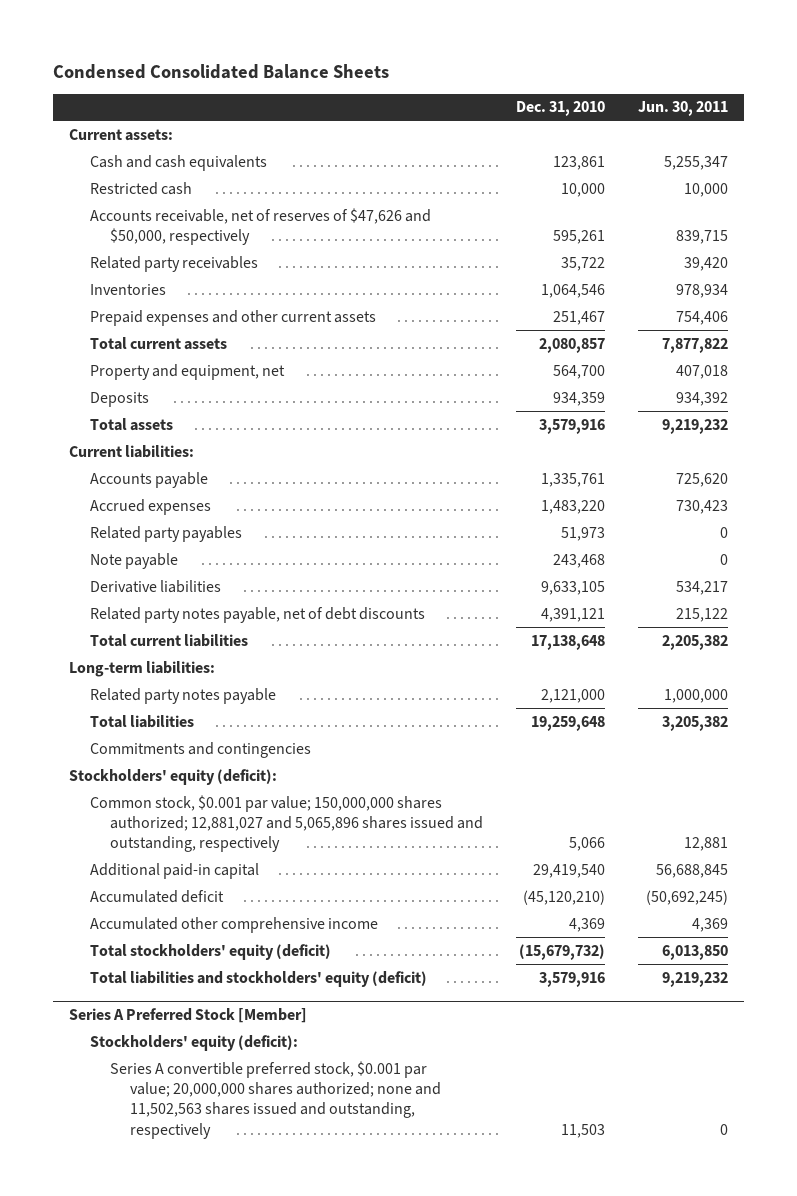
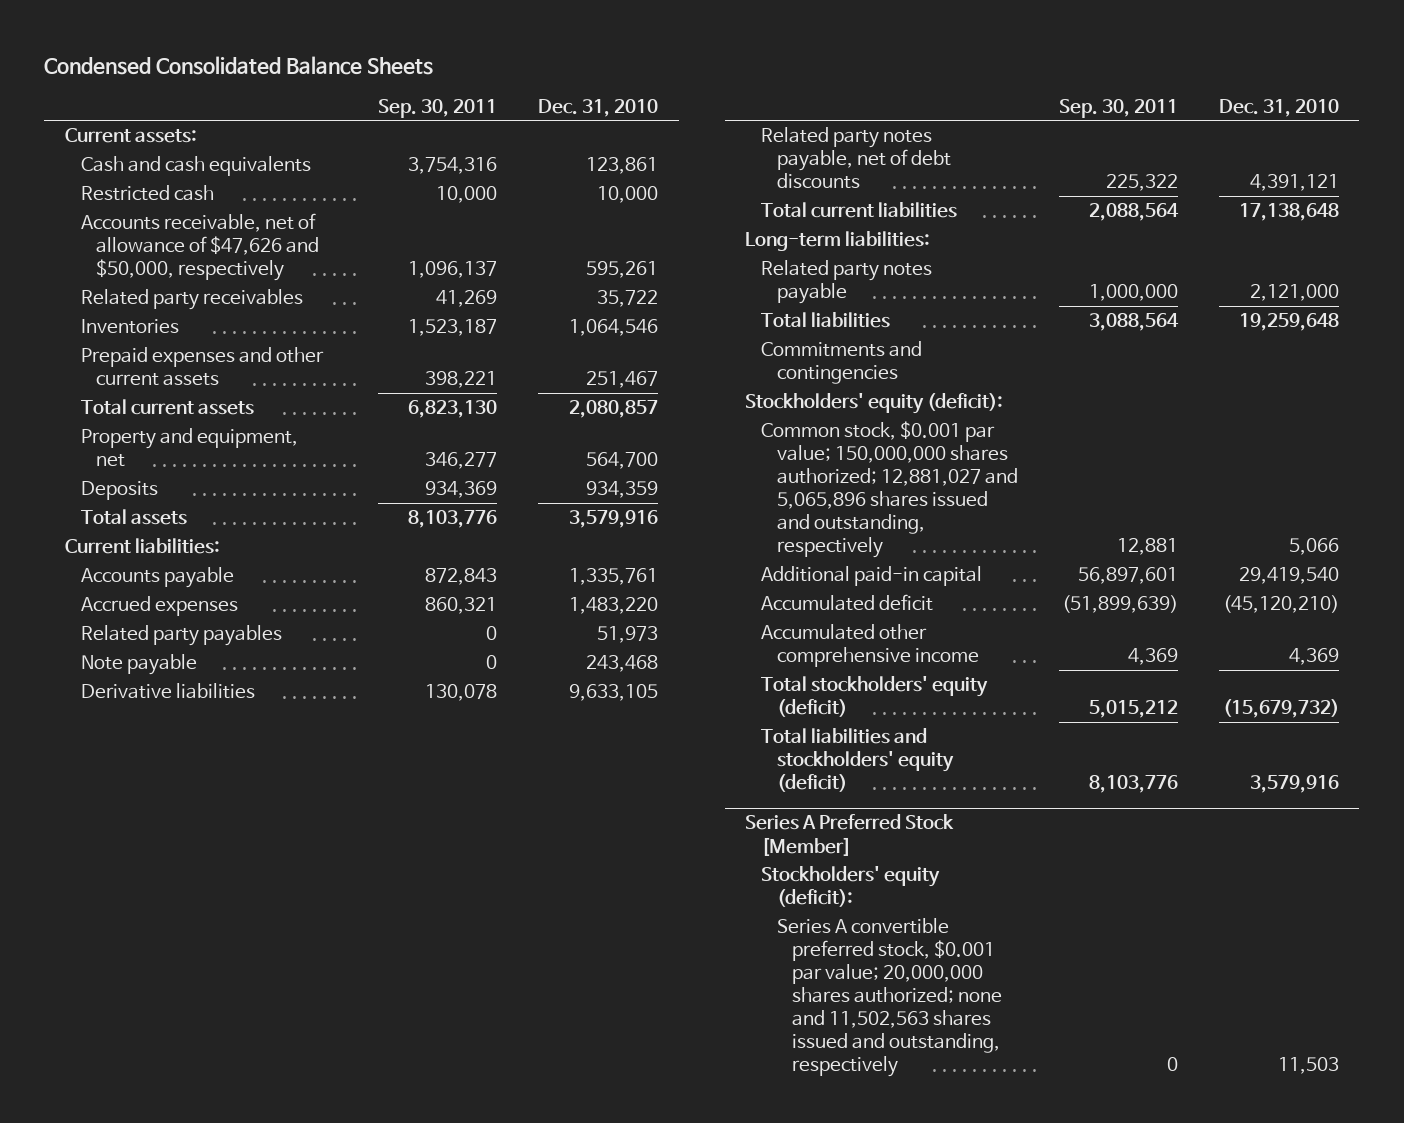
[637,101,728,117] Jun. 30, 2011 -> none
none -> [378,98,498,118] Sep. 30, 2011
[89,207,431,245] Accounts receivable, net of reserves of $47,626 and $50,000, respectively -> [80,212,320,282] Accounts receivable, net of allowance of $47,626 and $50,000, respectively

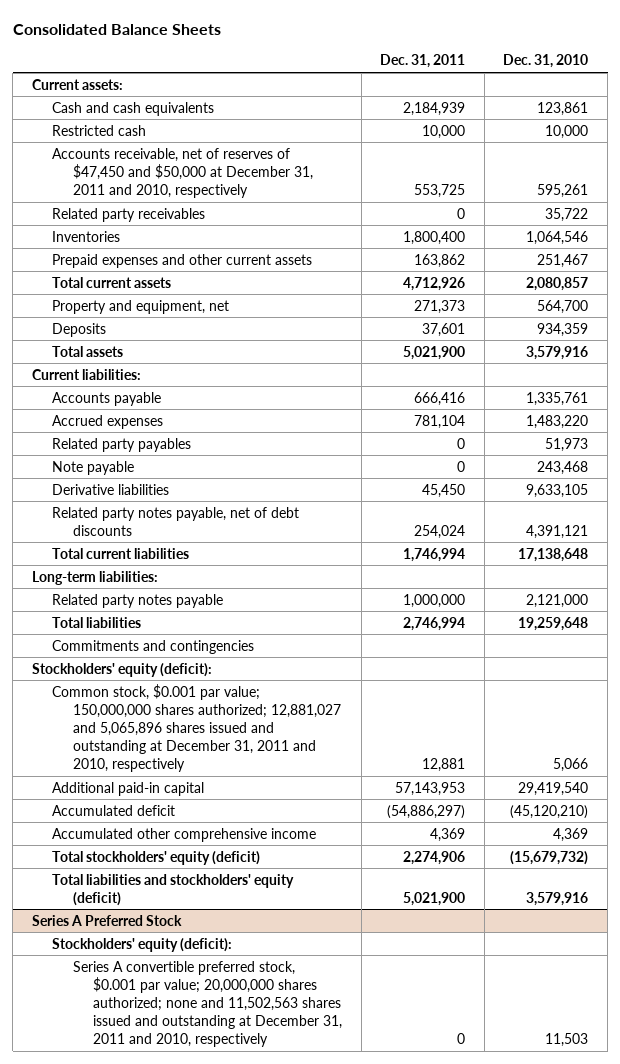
[44,56,434,76] Condensed Consolidated Balance Sheets -> [12,23,221,35] Consolidated Balance Sheets
[378,98,498,118] Sep. 30, 2011 -> none
none -> [380,54,466,69] Dec. 31, 2011
[80,212,320,282] Accounts receivable, net of allowance of $47,626 and $50,000, respectively -> [52,147,313,198] Accounts receivable, net of reserves of $47,450 and $50,000 at December 31, 2011 and 2010, respectively
[760,420,1018,559] Common stock, $0.001 par value; 150,000,000 shares authorized; 12,881,027 and 5,065,896 shares issued and outstanding, respectively -> [52,683,341,773] Common stock, $0.001 par value; 150,000,000 shares authorized; 12,881,027 and 5,065,896 shares issued and outstanding at December 31, 2011 and 2010, respectively
[745,814,955,856] Series A Preferred Stock [Member] -> [31,914,182,926] Series A Preferred Stock
[776,917,1003,1078] Series A convertible preferred stock, $0.001 par value; 20,000,000 shares authorized; none and 11,502,563 shares issued and outstanding, respectively -> [72,960,343,1048] Series A convertible preferred stock, $0.001 par value; 20,000,000 shares authorized; none and 11,502,563 shares issued and outstanding at December 31, 2011 and 2010, respectively

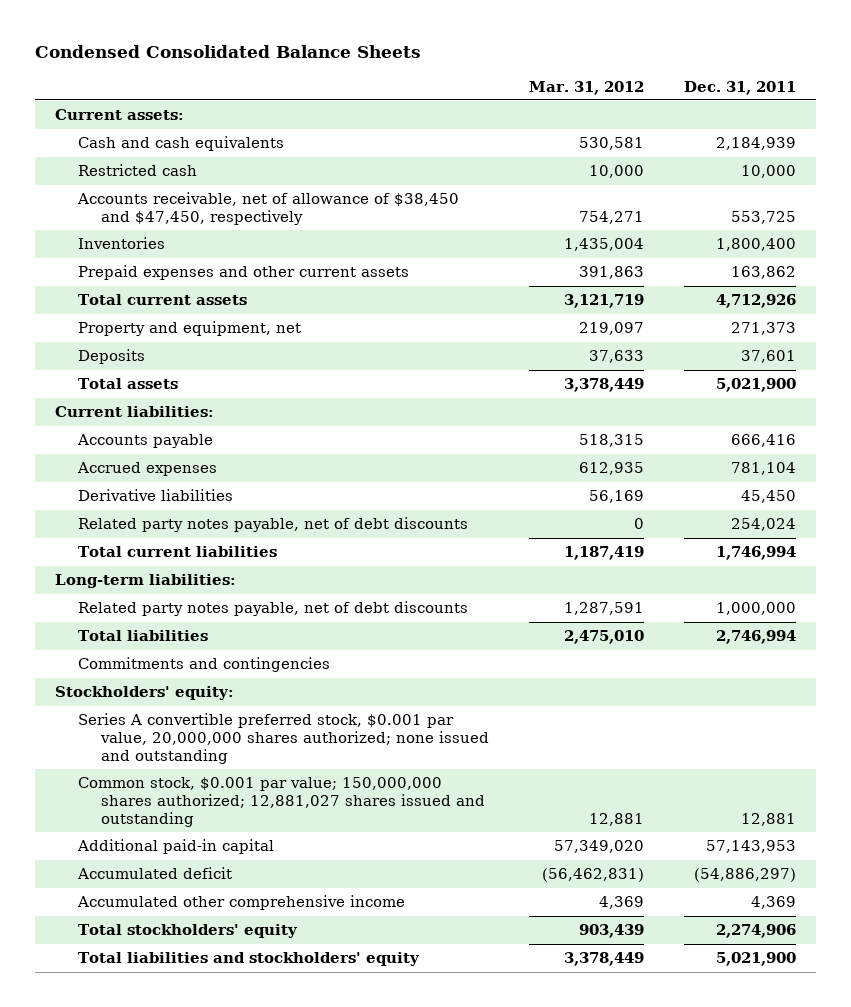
[12,23,221,35] Consolidated Balance Sheets -> [34,44,421,58] Condensed Consolidated Balance Sheets
[503,54,589,69] Dec. 31, 2010 -> none
none -> [529,80,645,95] Mar. 31, 2012
[52,207,206,222] Related party receivables -> none
[52,147,313,198] Accounts receivable, net of reserves of $47,450 and $50,000 at December 31, 2011 and 2010, respectively -> [77,192,460,225] Accounts receivable, net of allowance of $38,450 and $47,450, respectively
[52,437,192,452] Related party payables -> none
[52,460,135,475] Note payable -> none
[52,593,224,608] Related party notes payable -> [78,601,469,617] Related party notes payable, net of debt discounts
[31,662,212,677] Stockholders' equity (deficit): -> [54,686,234,701] Stockholders' equity:
none -> [78,713,490,764] Series A convertible preferred stock, $0.001 par value, 20,000,000 shares authorized; none issued and outstanding
[52,683,341,773] Common stock, $0.001 par value; 150,000,000 shares authorized; 12,881,027 and 5,065,896 shares issued and outstanding at December 31, 2011 and 2010, respectively -> [78,777,486,827] Common stock, $0.001 par value; 150,000,000 shares authorized; 12,881,027 shares issued and outstanding
[31,914,182,926] Series A Preferred Stock -> none
[52,937,233,952] Stockholders' equity (deficit): -> none
[72,960,343,1048] Series A convertible preferred stock, $0.001 par value; 20,000,000 shares authorized; none and 11,502,563 shares issued and outstanding at December 31, 2011 and 2010, respectively -> none
[52,850,261,865] Total stockholders' equity (deficit) -> [78,924,299,939] Total stockholders' equity
[52,873,295,906] Total liabilities and stockholders' equity (deficit) -> [78,952,421,967] Total liabilities and stockholders' equity

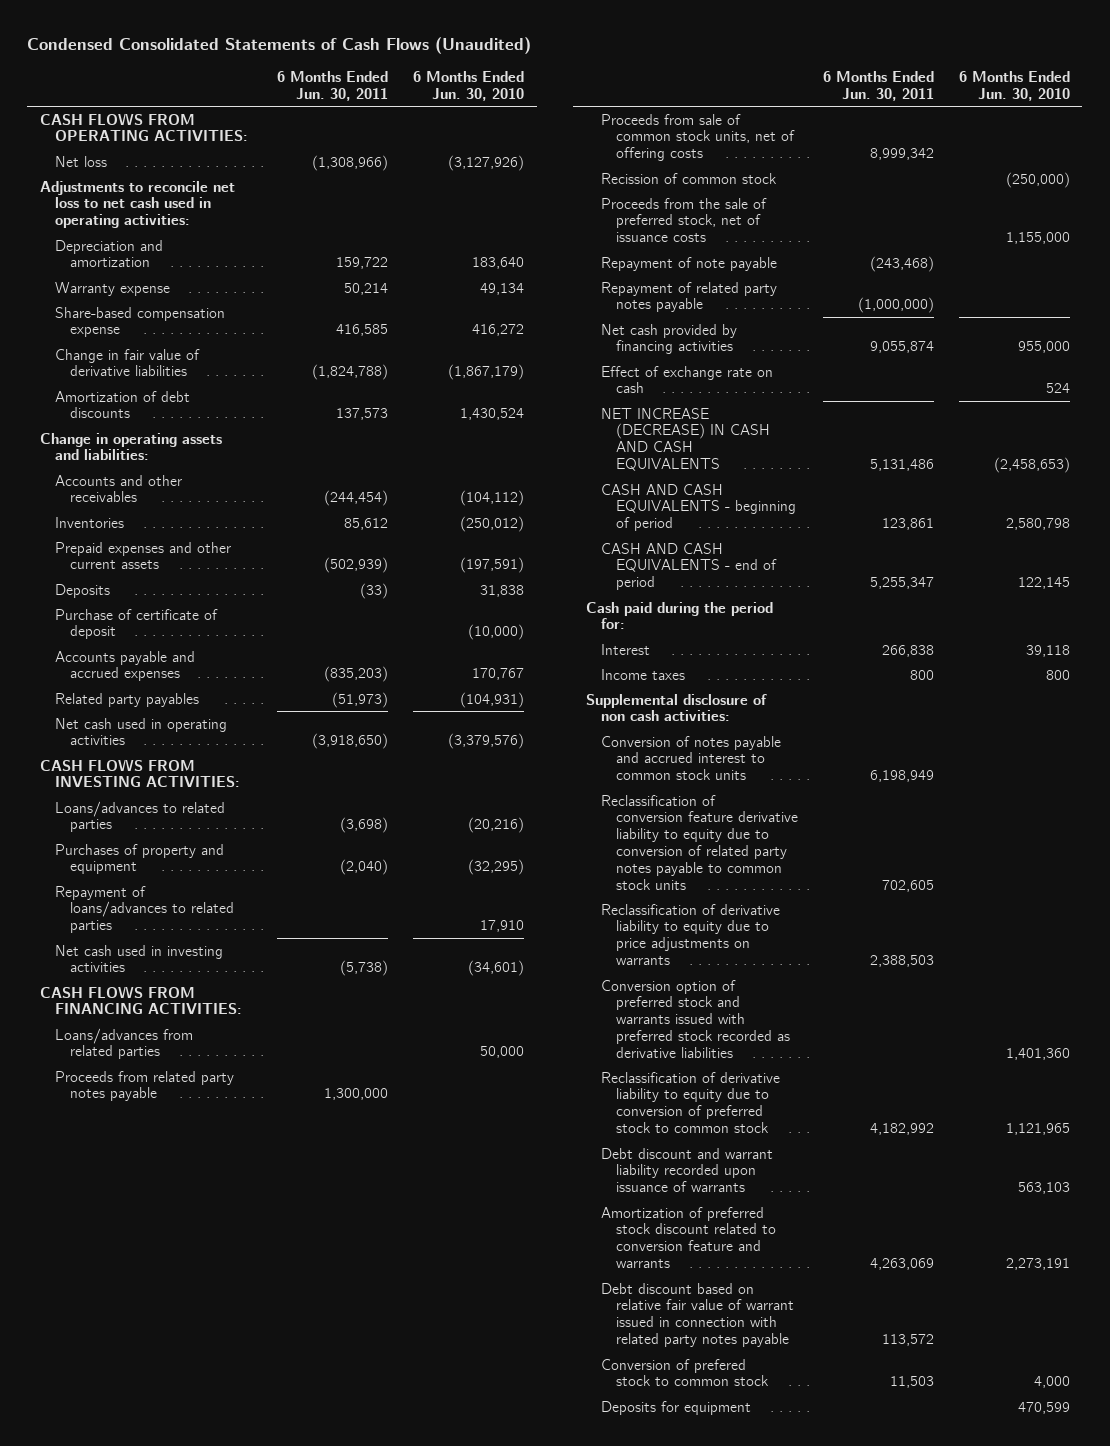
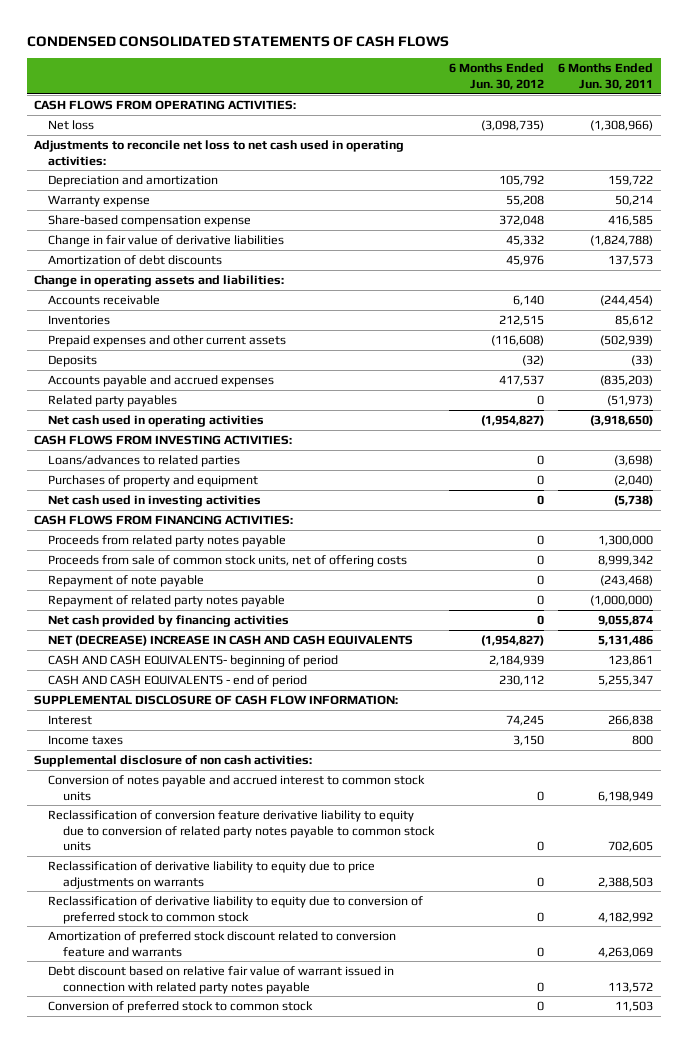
[27,36,532,54] Condensed Consolidated Statements of Cash Flows (Unaudited) -> [26,35,449,47] CONDENSED CONSOLIDATED STATEMENTS OF CASH FLOWS
[413,71,525,101] 6 Months Ended Jun. 30, 2010 -> none
none -> [448,63,544,90] 6 Months Ended Jun. 30, 2012
[54,474,182,503] Accounts and other receivables -> [48,295,161,306] Accounts receivable
[54,608,218,640] Purchase of certificate of deposit -> none
[54,885,234,934] Repayment of loans/advances to related parties -> none
[54,1027,193,1060] Loans/advances from related parties -> none
[600,172,777,184] Recission of common stock -> none
[600,197,767,243] Proceeds from the sale of preferred stock, net of issuance costs -> none
[600,365,773,394] Effect of exchange rate on cash -> none
[600,407,770,472] NET INCREASE (DECREASE) IN CASH AND CASH EQUIVALENTS -> [48,635,414,647] NET (DECREASE) INCREASE IN CASH AND CASH EQUIVALENTS
[600,483,796,532] CASH AND CASH EQUIVALENTS - beginning of period -> [48,655,339,668] CASH AND CASH EQUIVALENTS- beginning of period
[585,601,773,630] Cash paid during the period for: -> none
none -> [33,695,398,706] SUPPLEMENTAL DISCLOSURE OF CASH FLOW INFORMATION:
[600,979,790,1058] Conversion option of preferred stock and warrants issued with preferred stock recorded as derivative liabilities -> none
[600,1147,773,1193] Debt discount and warrant liability recorded upon issuance of warrants -> none
[600,1400,751,1415] Deposits for equipment -> none
[600,1358,769,1387] Conversion of prefered stock to common stock -> [48,1001,314,1014] Conversion of preferred stock to common stock

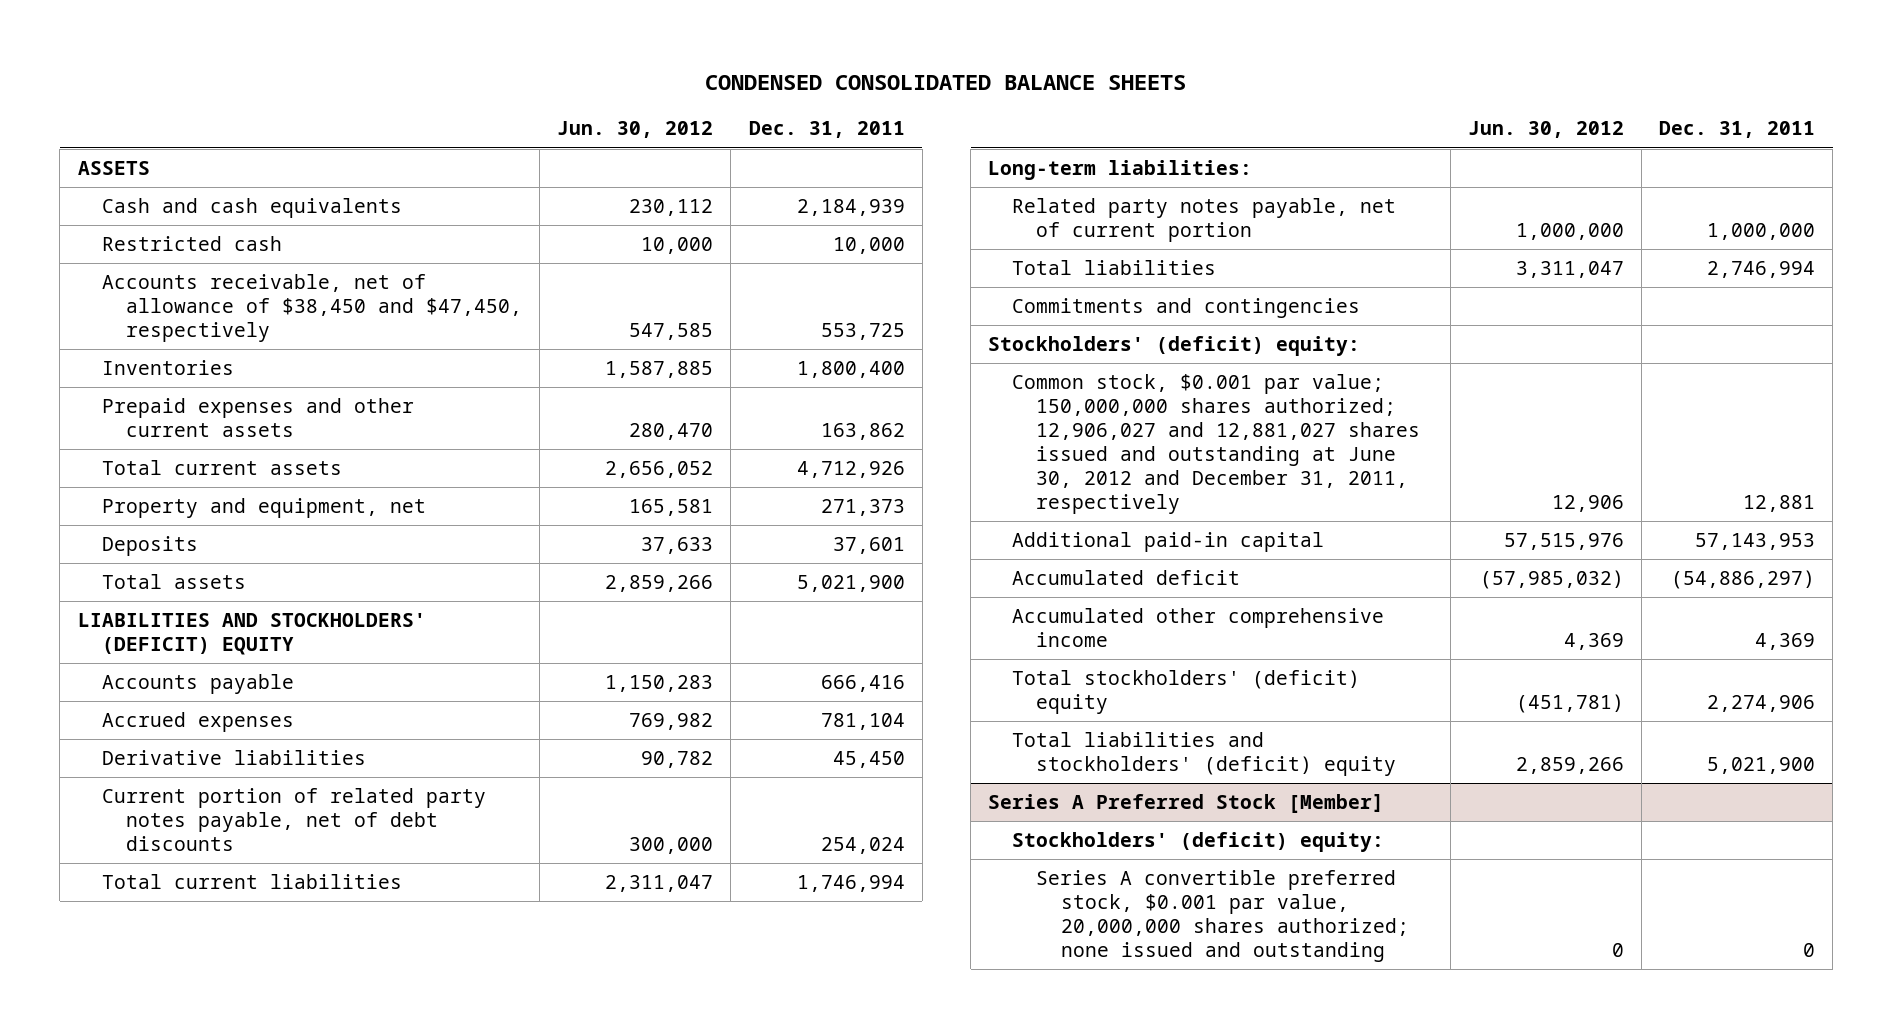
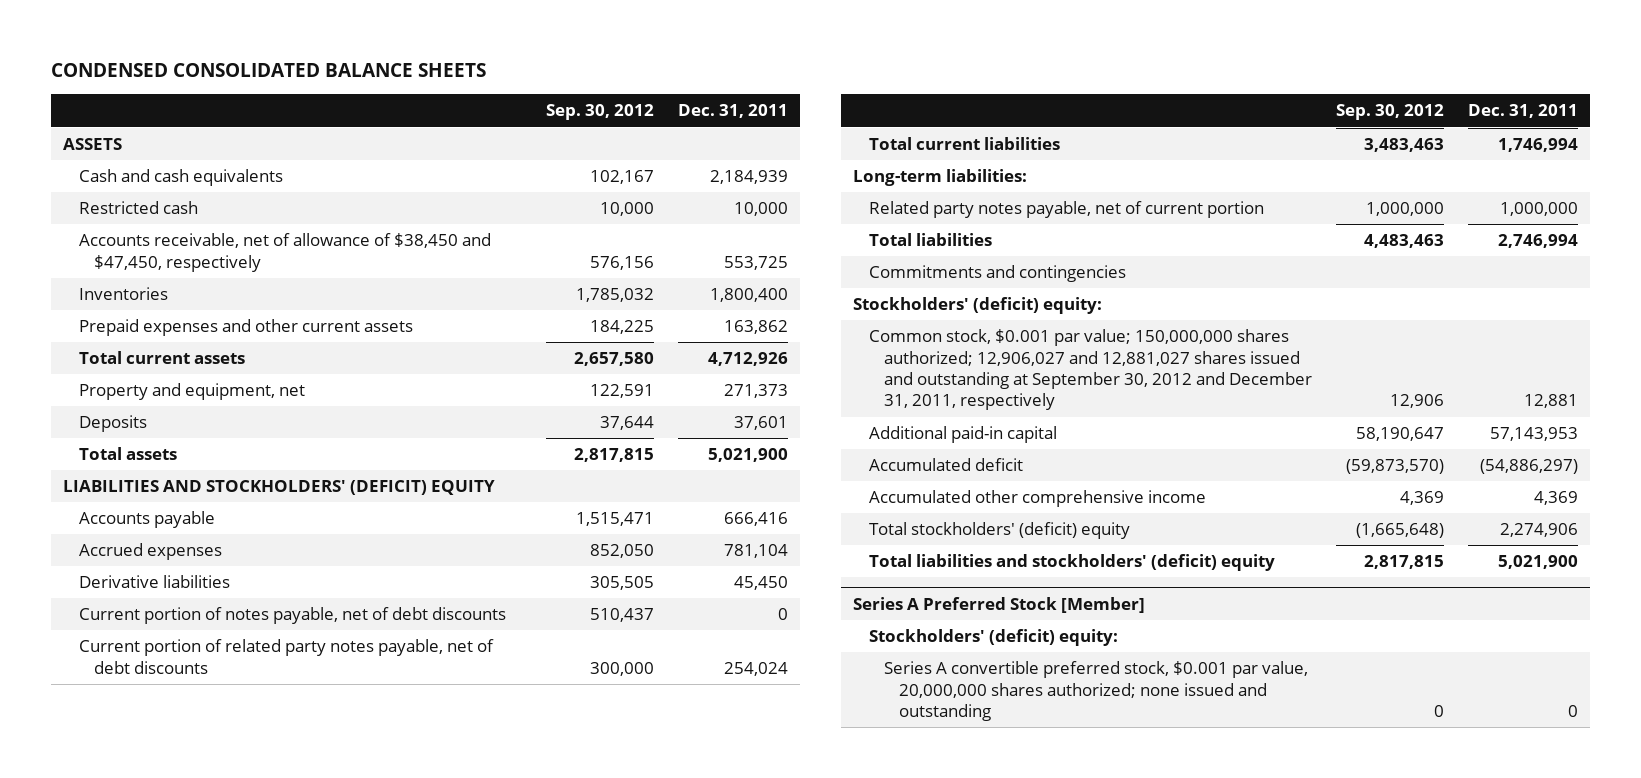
[557,121,714,139] Jun. 30, 2012 -> none
none -> [545,104,654,121] Sep. 30, 2012
none -> [78,607,506,625] Current portion of notes payable, net of debt discounts
[1012,374,1421,515] Common stock, $0.001 par value; 150,000,000 shares authorized; 12,906,027 and 12,881,027 shares issued and outstanding at June 30, 2012 and December 31, 2011, respectively -> [868,329,1313,411] Common stock, $0.001 par value; 150,000,000 shares authorized; 12,906,027 and 12,881,027 shares issued and outstanding at September 30, 2012 and December 31, 2011, respectively

